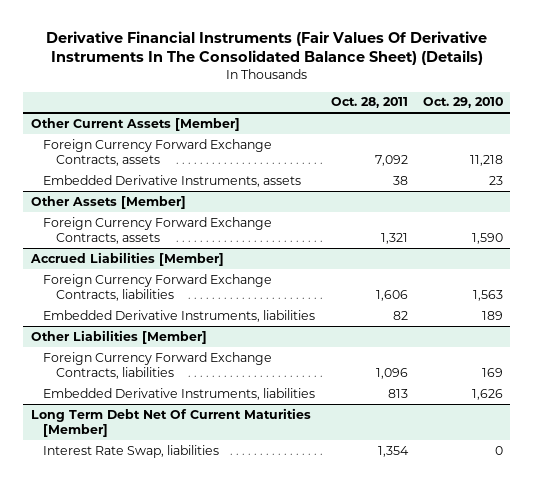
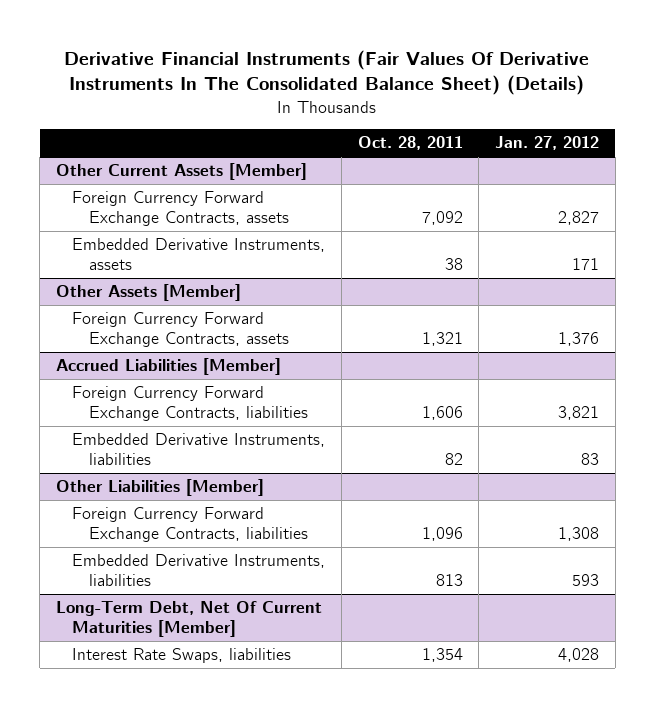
[422,97,503,109] Oct. 29, 2010 -> none
none -> [495,136,600,151] Jan. 27, 2012
[30,407,311,438] Long Term Debt Net Of Current Maturities [Member] -> [55,601,322,637] Long-Term Debt, Net Of Current Maturities [Member]
[43,444,220,458] Interest Rate Swap, liabilities -> [72,648,292,664] Interest Rate Swaps, liabilities

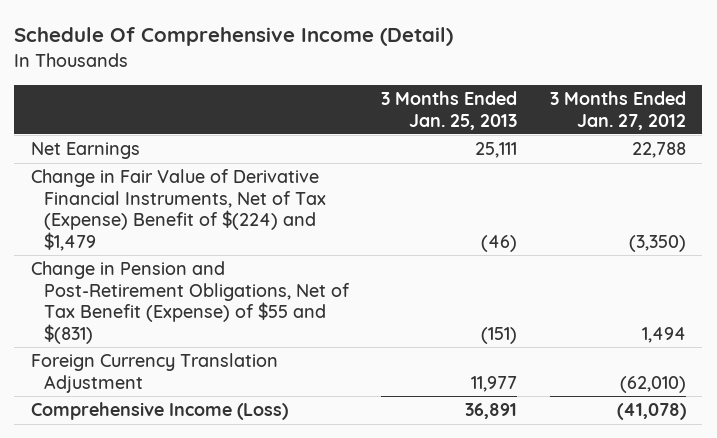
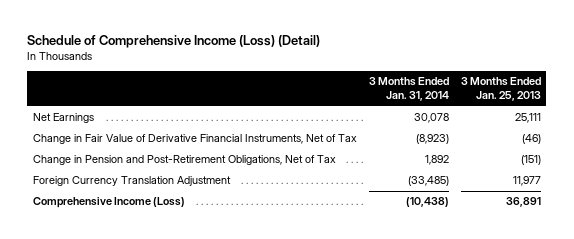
[14,27,454,47] Schedule Of Comprehensive Income (Detail) -> [27,34,321,48] Schedule of Comprehensive Income (Loss) (Detail)
[549,91,686,130] 3 Months Ended Jan. 27, 2012 -> none
none -> [368,77,449,102] 3 Months Ended Jan. 31, 2014
[30,169,326,251] Change in Fair Value of Derivative Financial Instruments, Net of Tax (Expense) Benefit of $(224) and $1,479 -> [33,134,358,145] Change in Fair Value of Derivative Financial Instruments, Net of Tax
[30,261,350,344] Change in Pension and Post-Retirement Obligations, Net of Tax Benefit (Expense) of $55 and $(831) -> [33,155,337,166] Change in Pension and Post-Retirement Obligations, Net of Tax

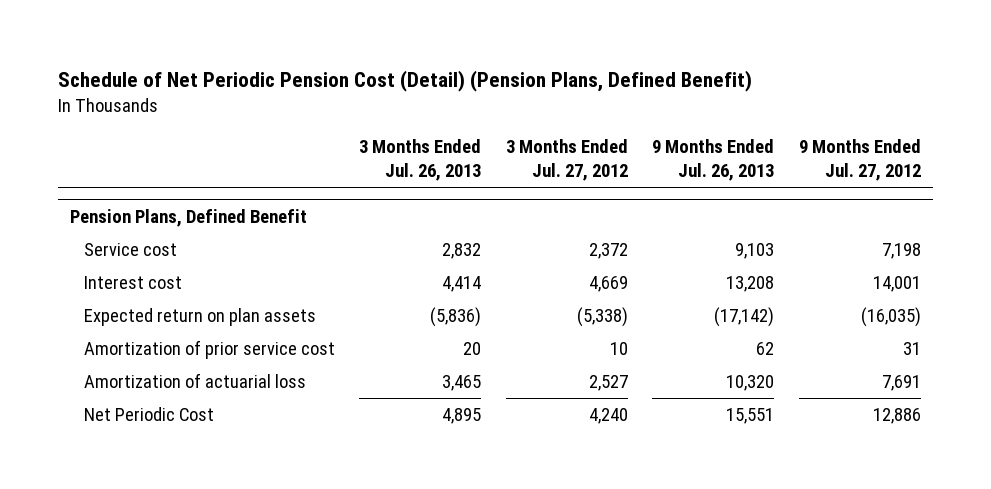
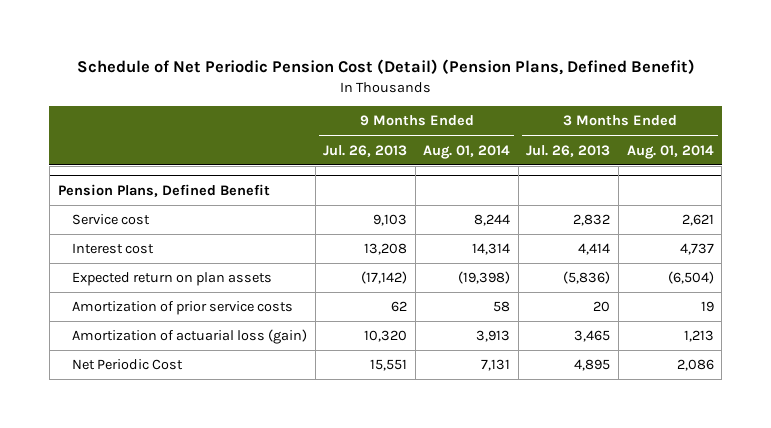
[505,139,628,182] 3 Months Ended Jul. 27, 2012 -> none
[798,139,921,182] 9 Months Ended Jul. 27, 2012 -> none
none -> [423,144,511,159] Aug. 01, 2014
none -> [626,144,714,159] Aug. 01, 2014
[83,340,335,360] Amortization of prior service cost -> [72,301,294,316] Amortization of prior service costs
[83,373,306,389] Amortization of actuarial loss -> [72,329,308,345] Amortization of actuarial loss (gain)

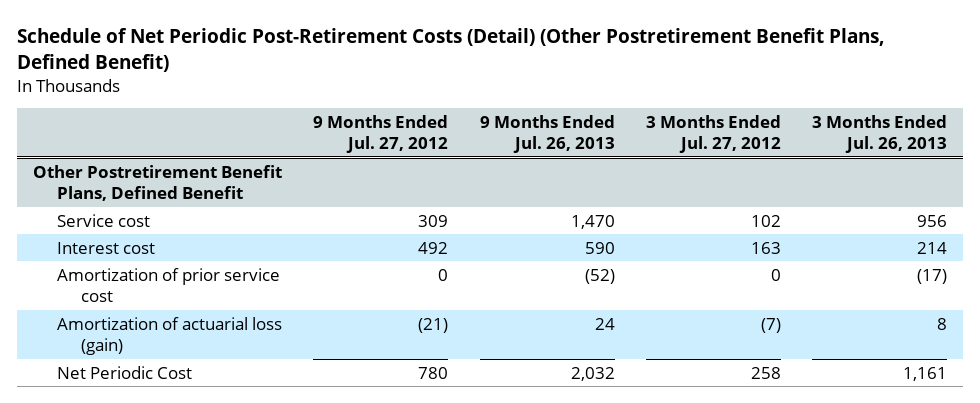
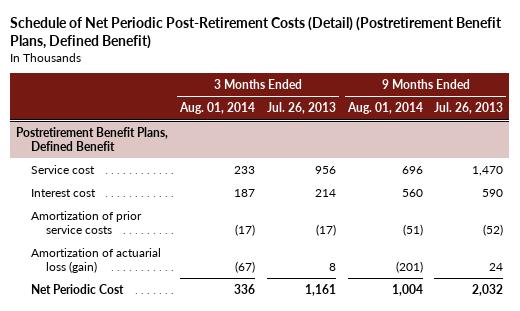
[17,28,886,73] Schedule of Net Periodic Post-Retirement Costs (Detail) (Other Postretirement Benefit Plans, Defined Benefit) -> [10,17,503,50] Schedule of Net Periodic Post-Retirement Costs (Detail) (Postretirement Benefit Plans, Defined Benefit)
[313,114,449,154] 9 Months Ended Jul. 27, 2012 -> none
[645,114,781,154] 3 Months Ended Jul. 27, 2012 -> none
none -> [178,102,255,115] Aug. 01, 2014
none -> [346,102,423,115] Aug. 01, 2014
[33,164,283,201] Other Postretirement Benefit Plans, Defined Benefit -> [16,126,169,151] Postretirement Benefit Plans, Defined Benefit
[56,267,280,302] Amortization of prior service cost -> [30,210,142,234] Amortization of prior service costs

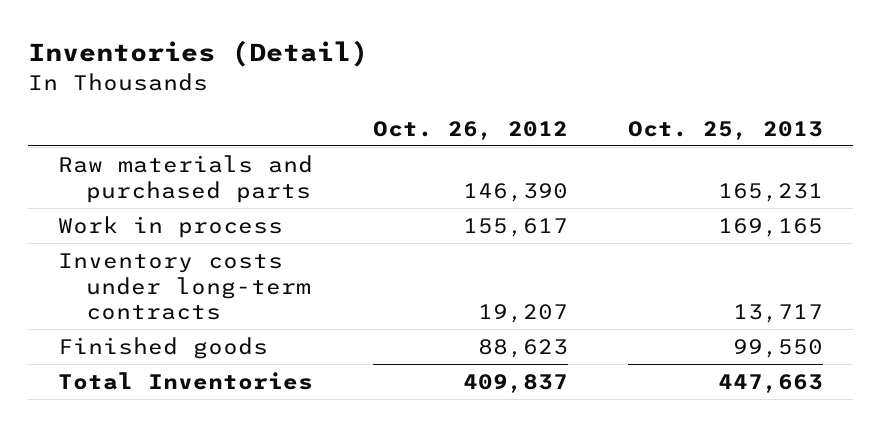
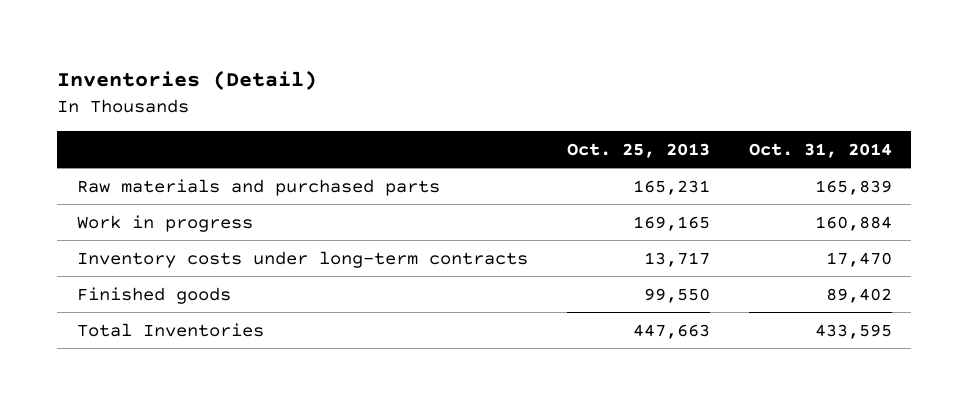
[373,120,569,140] Oct. 26, 2012 -> none
none -> [748,142,892,158] Oct. 31, 2014
[58,215,284,238] Work in process -> [76,214,253,232] Work in progress

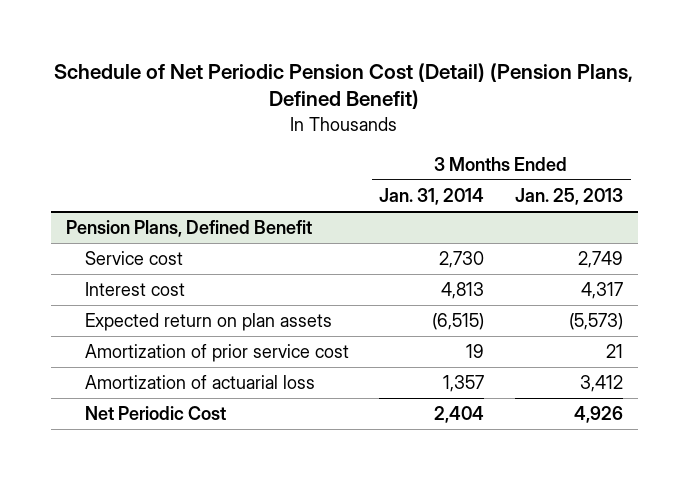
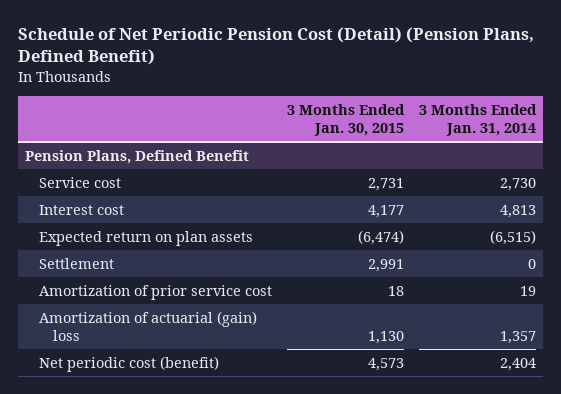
[514,188,623,206] Jan. 25, 2013 -> none
none -> [286,104,405,137] 3 Months Ended Jan. 30, 2015
none -> [38,257,114,269] Settlement
[84,375,315,390] Amortization of actuarial loss -> [38,310,257,341] Amortization of actuarial (gain) loss
[84,406,226,421] Net Periodic Cost -> [38,355,219,372] Net periodic cost (benefit)

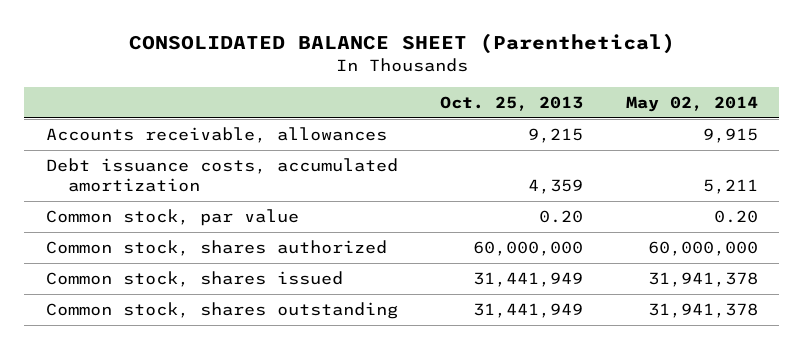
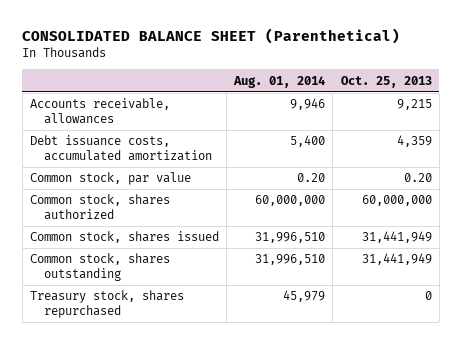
[625,95,758,112] May 02, 2014 -> none
none -> [233,75,326,88] Aug. 01, 2014
none -> [30,290,185,319] Treasury stock, shares repurchased

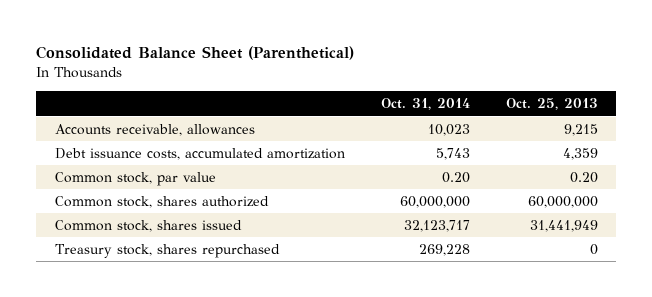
[22,28,401,45] CONSOLIDATED BALANCE SHEET (Parenthetical) -> [36,46,355,61] Consolidated Balance Sheet (Parenthetical)
[233,75,326,88] Aug. 01, 2014 -> none
none -> [380,98,470,111] Oct. 31, 2014
[30,253,171,282] Common stock, shares outstanding -> none

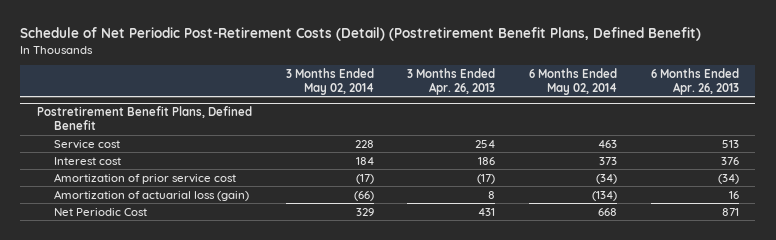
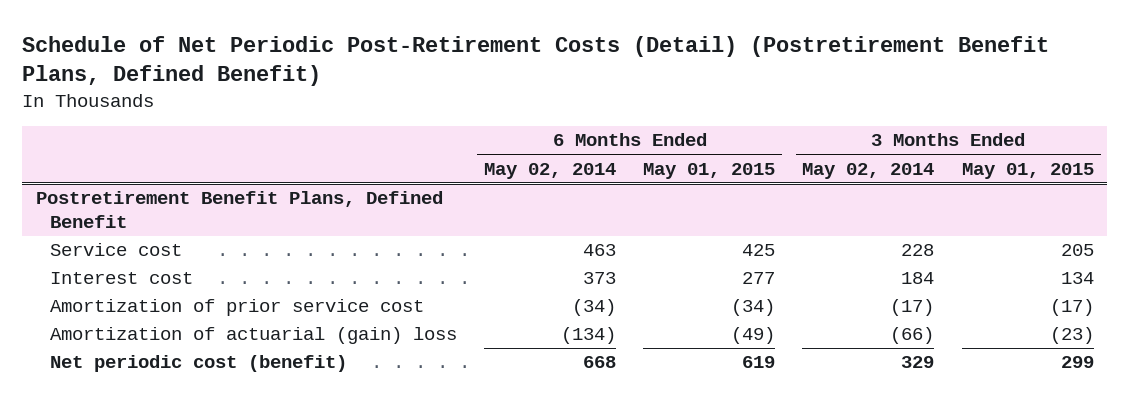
[407,67,496,95] 3 Months Ended Apr. 26, 2013 -> none
[650,67,739,95] 6 Months Ended Apr. 26, 2013 -> none
none -> [643,162,776,179] May 01, 2015
none -> [961,162,1094,179] May 01, 2015
[53,189,249,201] Amortization of actuarial loss (gain) -> [49,327,457,345] Amortization of actuarial (gain) loss
[53,207,147,216] Net Periodic Cost -> [49,355,347,373] Net periodic cost (benefit)

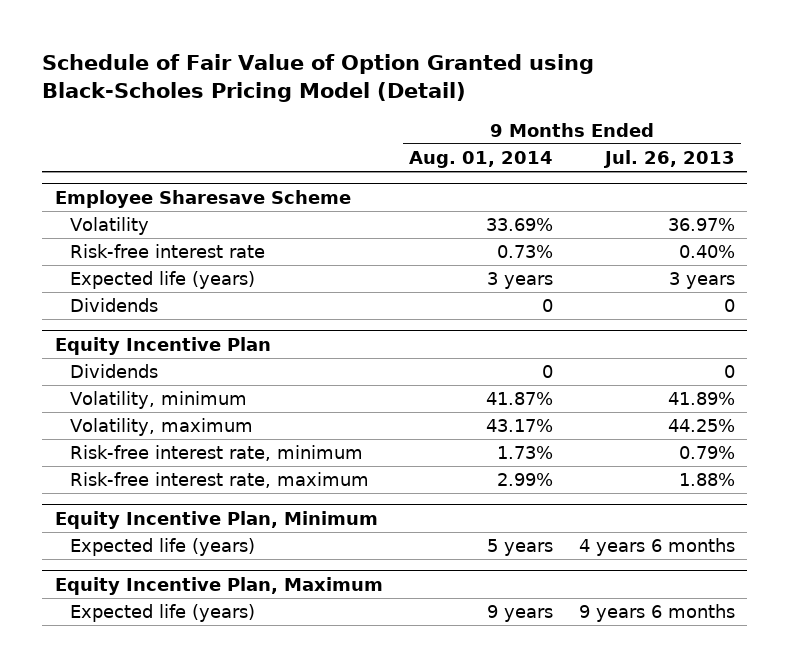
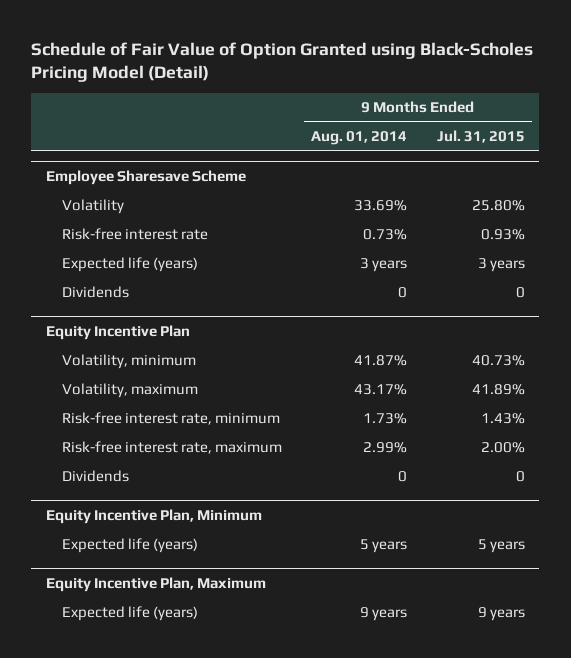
[602,149,735,168] Jul. 26, 2013 -> none
none -> [436,130,525,144] Jul. 31, 2015
[69,364,158,379] Dividends -> [61,470,129,483] Dividends

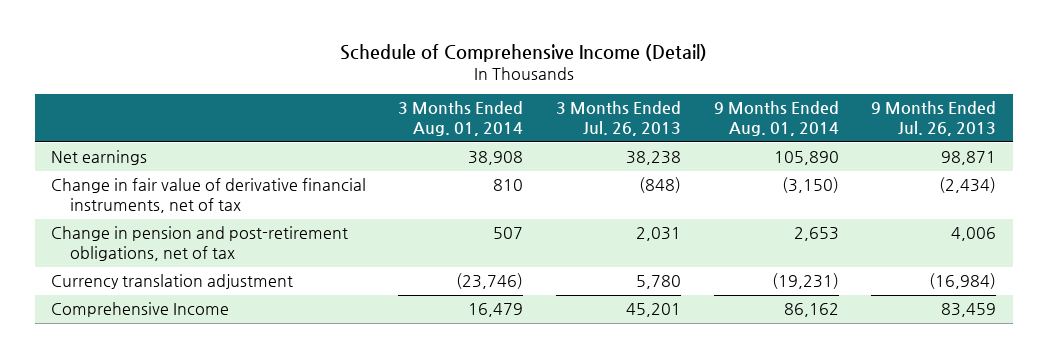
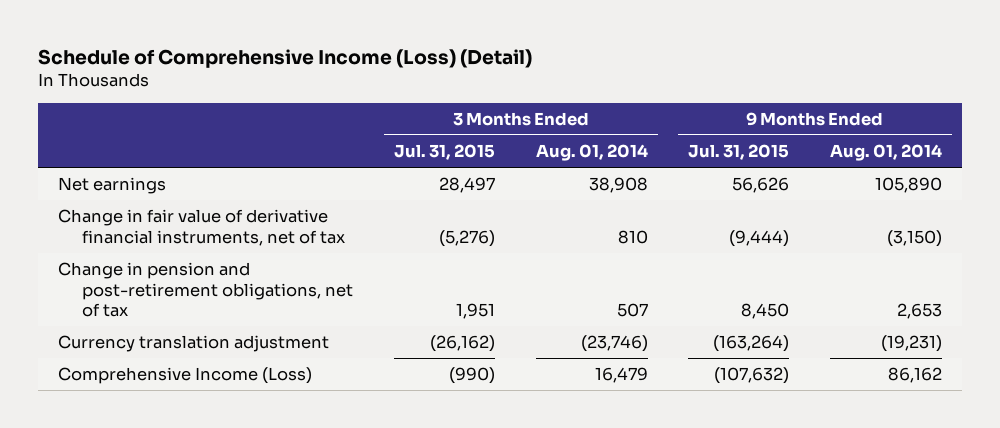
[339,44,707,63] Schedule of Comprehensive Income (Detail) -> [37,48,532,68] Schedule of Comprehensive Income (Loss) (Detail)
[556,101,682,136] 3 Months Ended Jul. 26, 2013 -> none
[871,101,997,136] 9 Months Ended Jul. 26, 2013 -> none
none -> [393,144,495,161] Jul. 31, 2015
none -> [688,144,790,161] Jul. 31, 2015
[50,302,229,318] Comprehensive Income -> [58,367,313,385] Comprehensive Income (Loss)

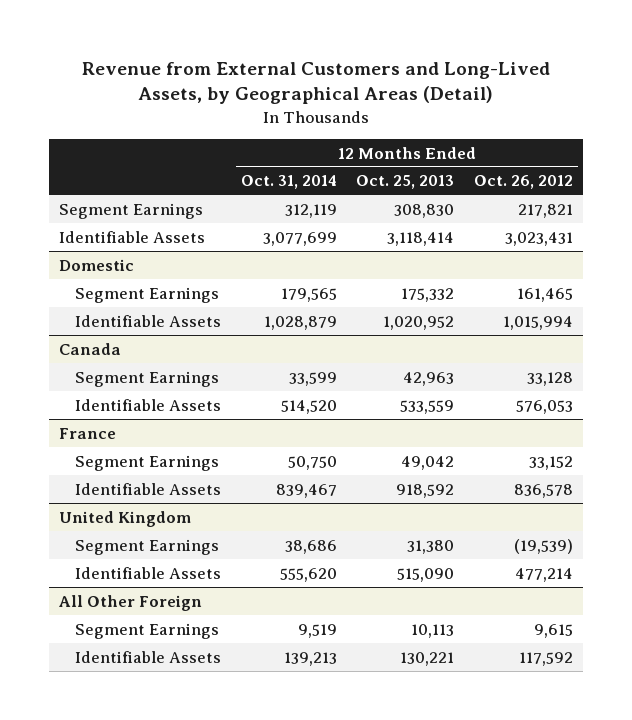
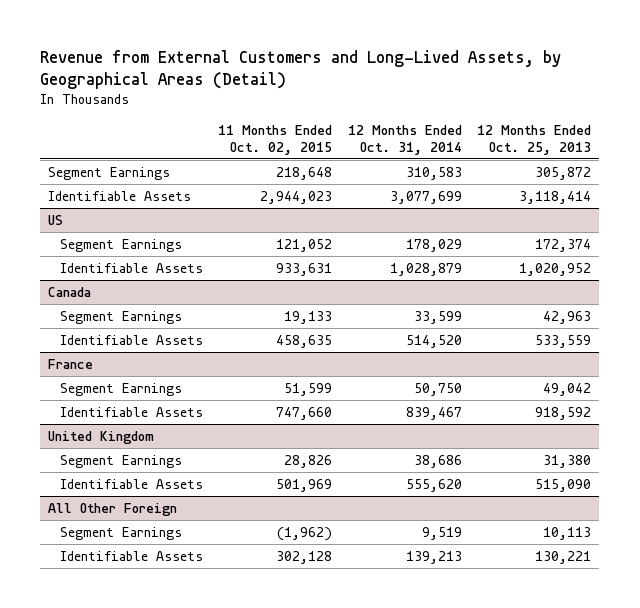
[473,175,573,190] Oct. 26, 2012 -> none
none -> [218,125,333,155] 11 Months Ended Oct. 02, 2015
[284,203,337,218] 312,119 -> [405,167,462,181] 310,583
[394,203,455,218] 308,830 -> [535,167,592,181] 305,872
[59,258,135,271] Domestic -> none
none -> [48,215,64,226] US
[280,287,337,302] 179,565 -> [405,239,462,253] 178,029
[401,287,455,302] 175,332 -> [535,239,592,253] 172,374

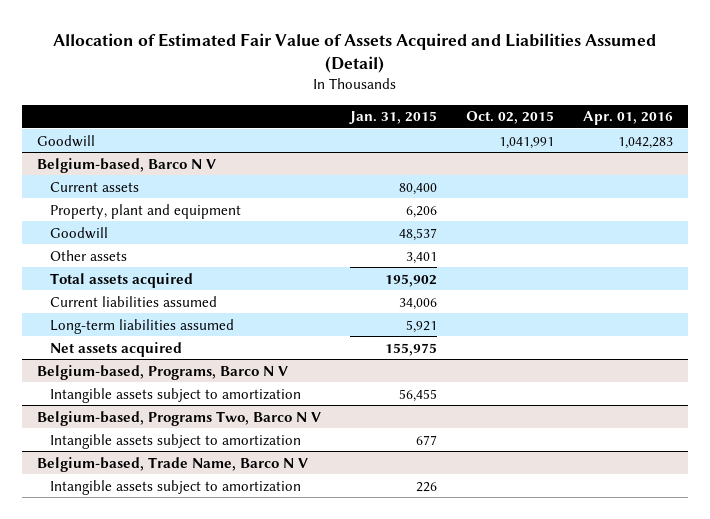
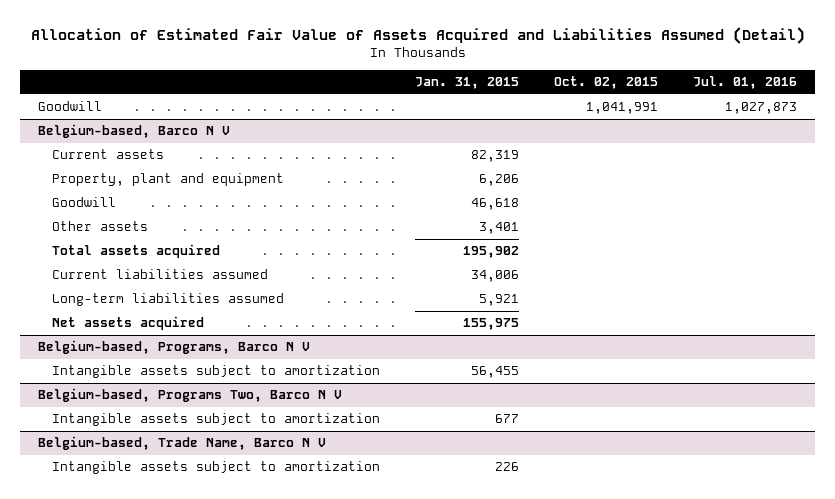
[583,111,674,126] Apr. 01, 2016 -> none
none -> [693,76,798,90] Jul. 01, 2016
[399,182,438,195] 80,400 -> [470,150,519,163] 82,319
[399,227,438,241] 48,537 -> [470,198,519,211] 46,618

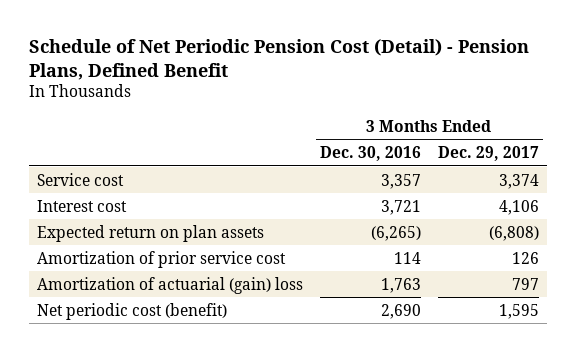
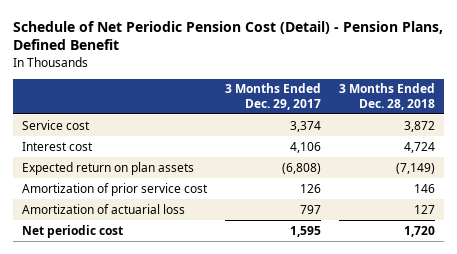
[319,146,421,162] Dec. 30, 2016 -> none
none -> [339,83,436,110] 3 Months Ended Dec. 28, 2018
[37,276,304,294] Amortization of actuarial (gain) loss -> [22,203,186,214] Amortization of actuarial loss
[37,302,228,320] Net periodic cost (benefit) -> [22,224,124,238] Net periodic cost

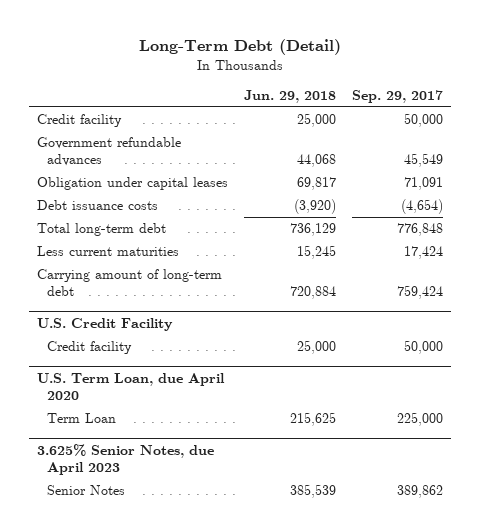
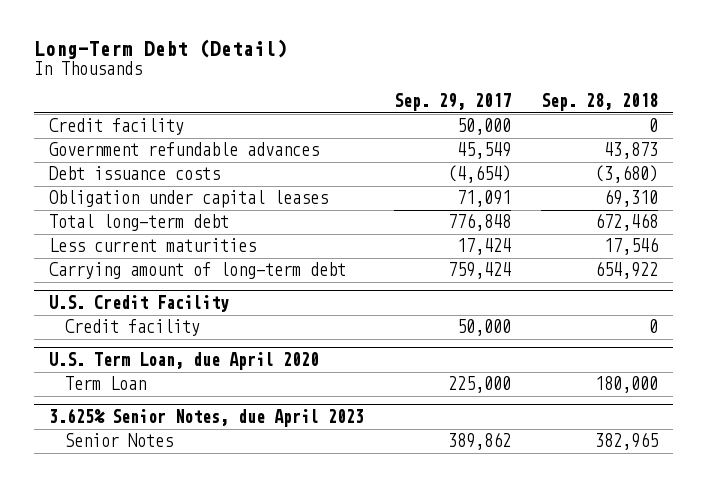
[243,90,336,104] Jun. 29, 2018 -> none
none -> [540,93,658,112] Sep. 28, 2018
[36,177,228,191] Obligation under capital leases -> [49,190,329,209] Obligation under capital leases

